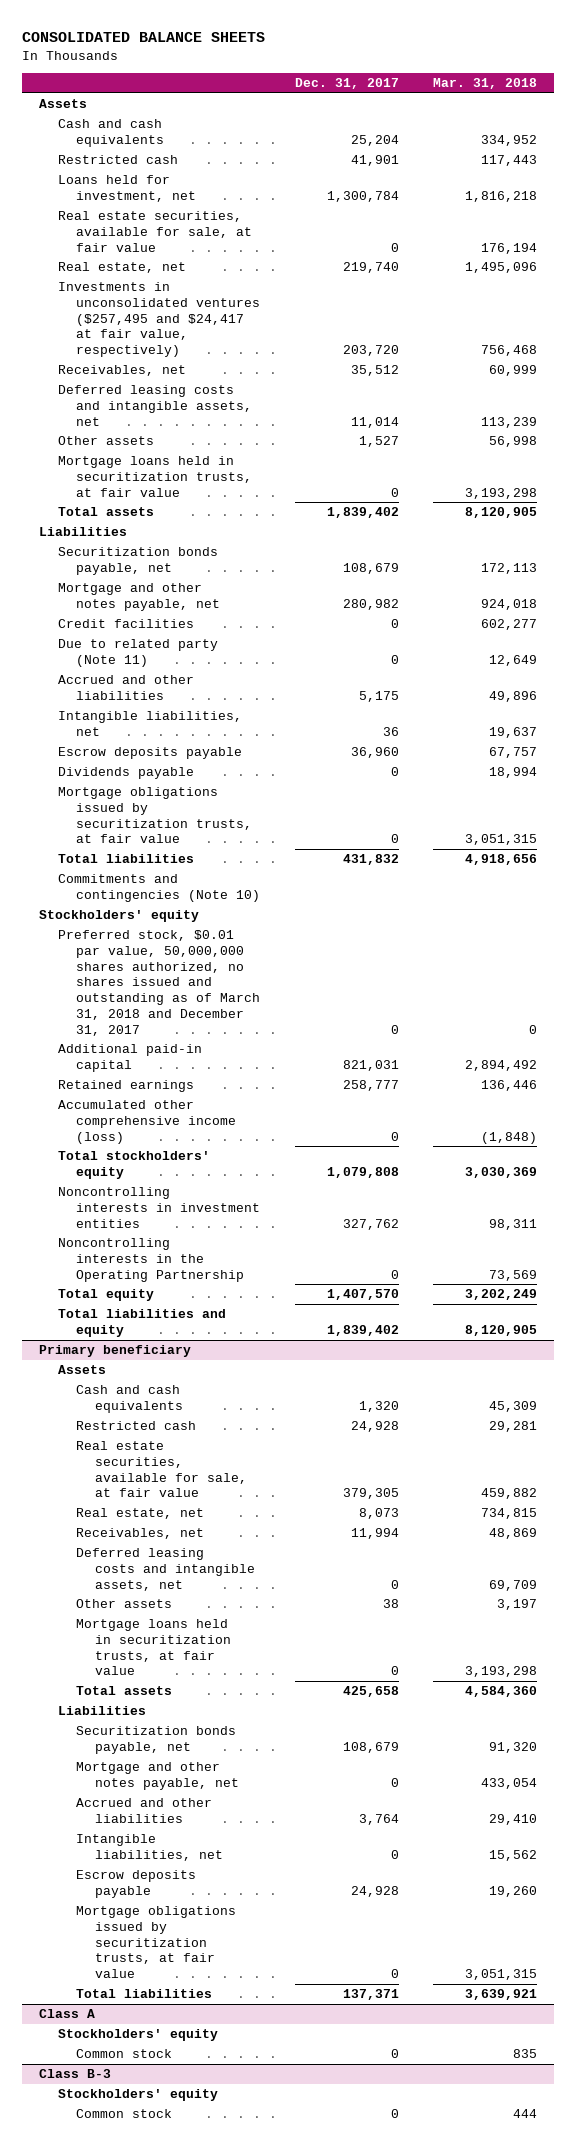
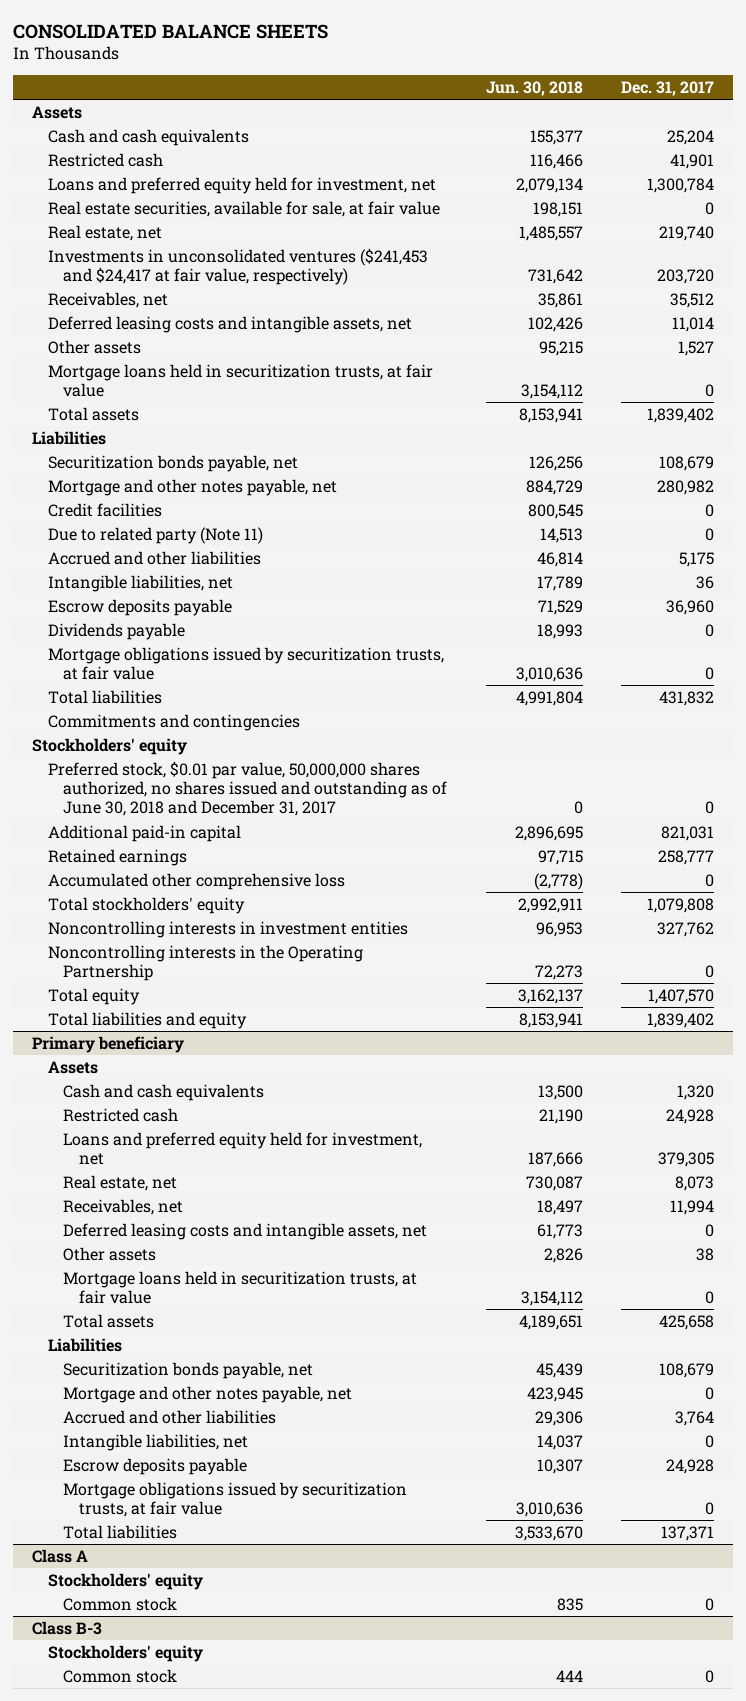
[432,78,537,90] Mar. 31, 2018 -> none
none -> [485,80,583,96] Jun. 30, 2018
[57,175,197,202] Loans held for investment, net -> [47,176,436,194] Loans and preferred equity held for investment, net
[57,282,261,358] Investments in unconsolidated ventures ($257,495 and $24,417 at fair value, respectively) -> [47,247,428,286] Investments in unconsolidated ventures ($241,453 and $24,417 at fair value, respectively)
[57,874,261,902] Commitments and contingencies (Note 10) -> [47,713,300,731] Commitments and contingencies
[57,930,261,1036] Preferred stock, $0.01 par value, 50,000,000 shares authorized, no shares issued and outstanding as of March 31, 2018 and December 31, 2017 -> [47,760,448,817] Preferred stock, $0.01 par value, 50,000,000 shares authorized, no shares issued and outstanding as of June 30, 2018 and December 31, 2017
[57,1100,237,1144] Accumulated other comprehensive income (loss) -> [47,872,345,890] Accumulated other comprehensive loss
[76,1441,247,1498] Real estate securities, available for sale, at fair value -> [63,1131,423,1166] Loans and preferred equity held for investment, net

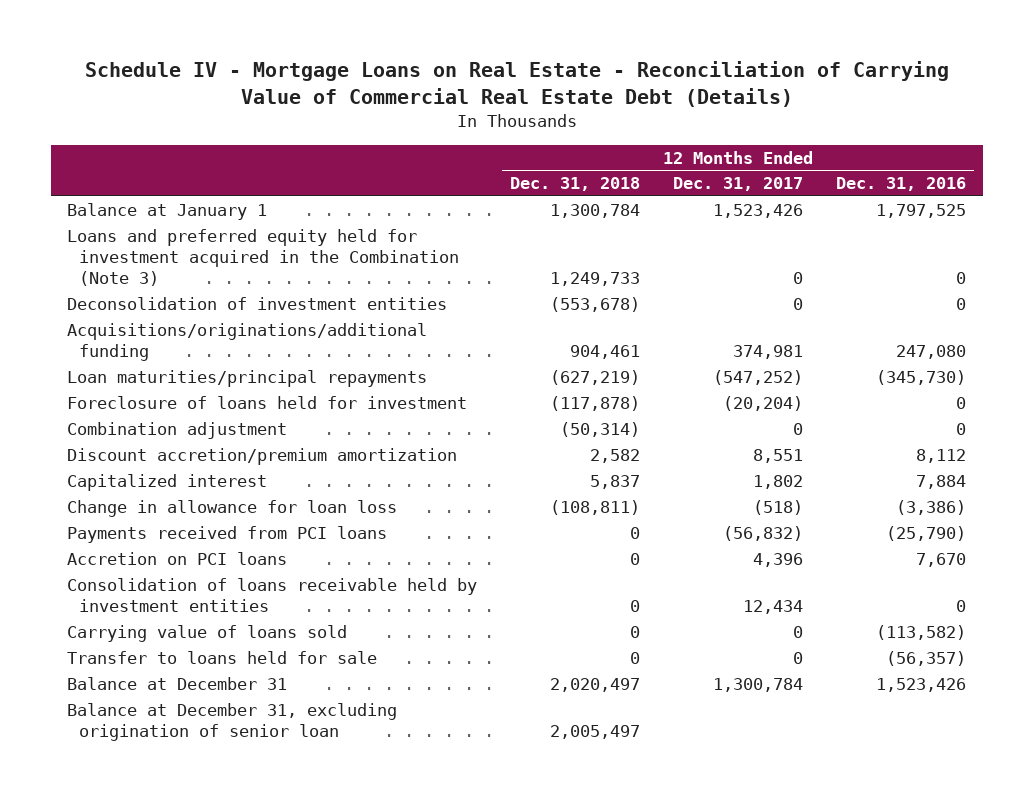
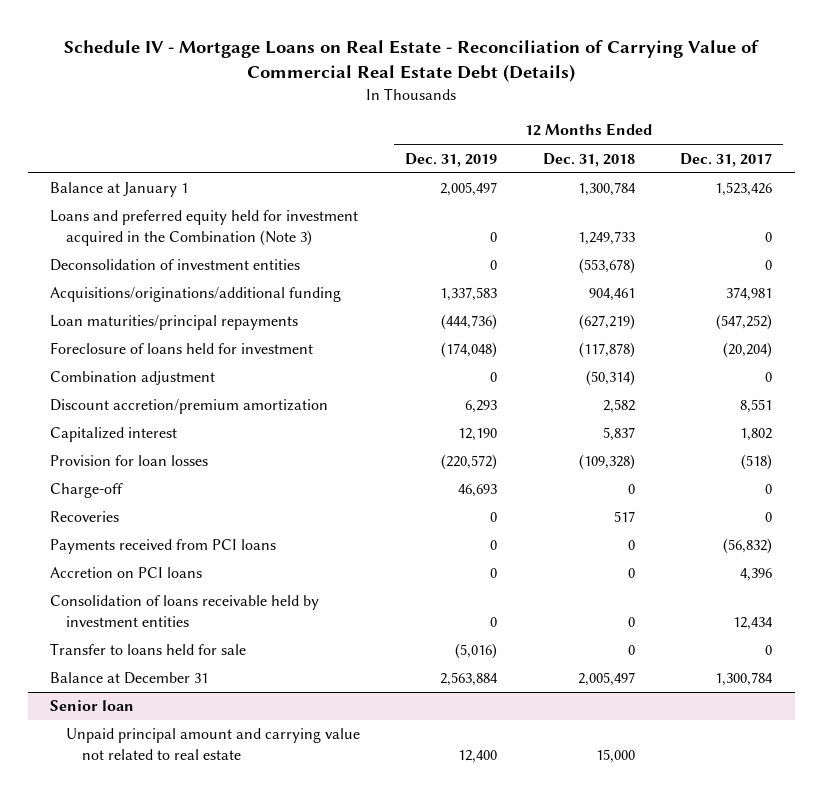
[836,177,967,192] Dec. 31, 2016 -> none
none -> [405,152,498,167] Dec. 31, 2019
[67,500,398,518] Change in allowance for loan loss -> [50,455,209,467] Provision for loan losses
[550,500,641,516] (108,811) -> [578,454,635,471] (109,328)
none -> [50,483,124,499] Charge-off
none -> [50,511,120,523] Recoveries
[67,625,348,643] Carrying value of loans sold -> none
[67,703,398,742] Balance at December 31, excluding origination of senior loan -> none
[550,678,641,693] 2,020,497 -> [577,672,635,687] 2,005,497
none -> [50,700,135,712] Senior loan
none -> [66,728,361,760] Unpaid principal amount and carrying value not related to real estate

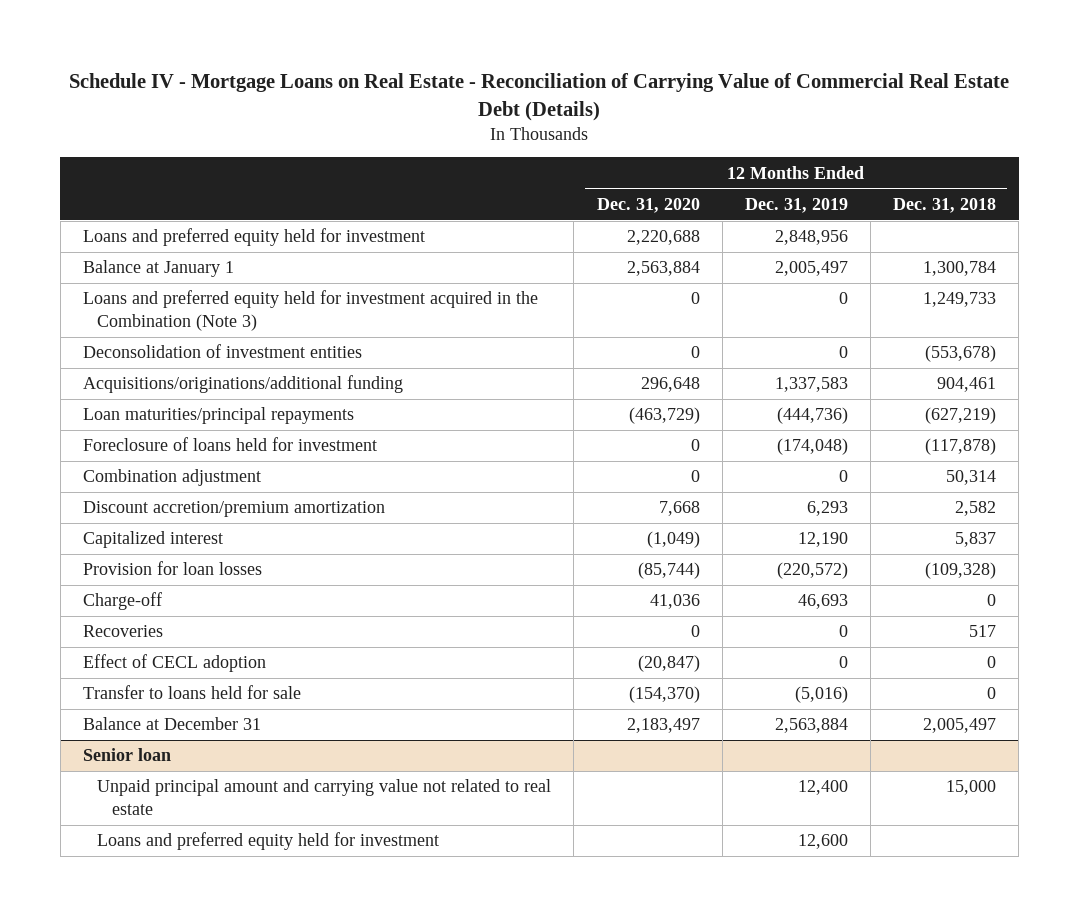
[679,152,772,167] Dec. 31, 2017 -> none
none -> [596,197,700,213] Dec. 31, 2020
none -> [82,228,425,247] Loans and preferred equity held for investment
[585,370,635,387] (50,314) -> [945,470,996,486] 50,314
[50,539,277,555] Payments received from PCI loans -> none
[50,567,203,579] Accretion on PCI loans -> none
[50,595,320,627] Consolidation of loans receivable held by investment entities -> none
none -> [82,654,266,673] Effect of CECL adoption
none -> [97,832,440,851] Loans and preferred equity held for investment

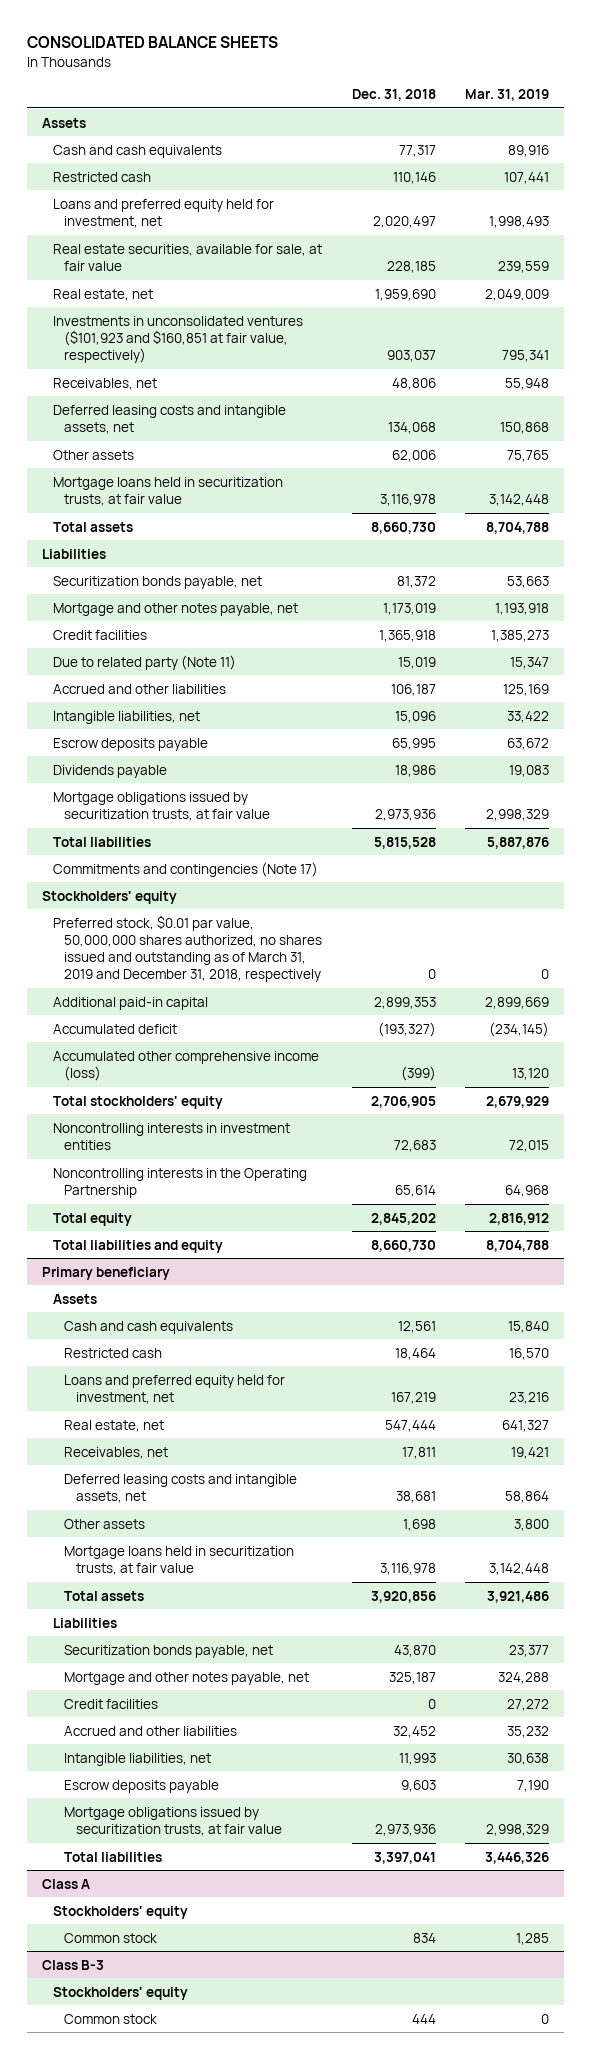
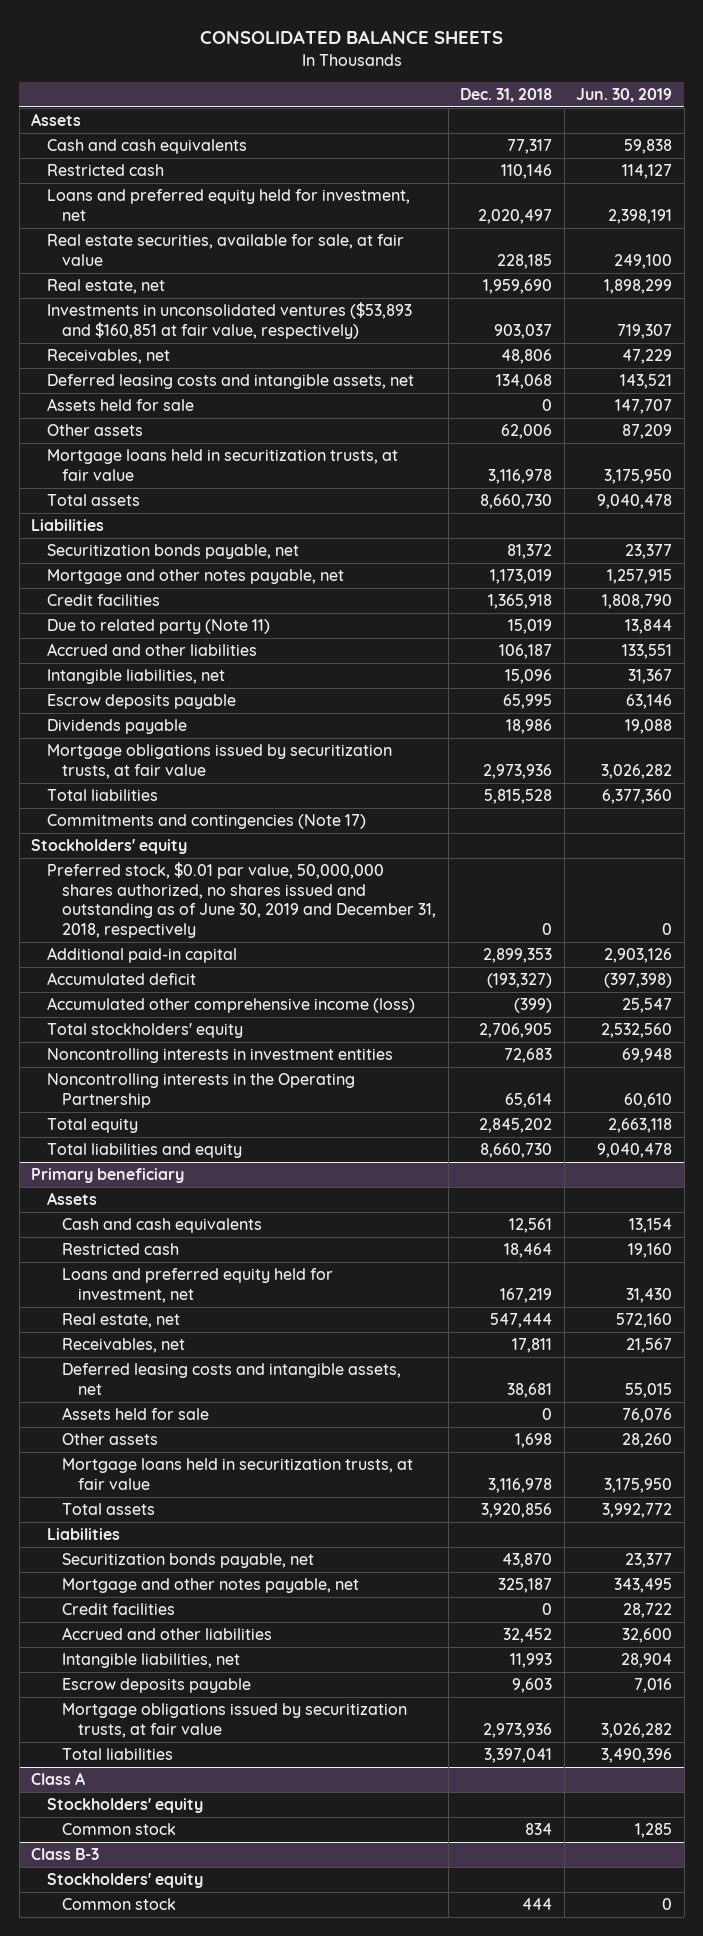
[465,89,550,102] Mar. 31, 2019 -> none
none -> [576,87,673,102] Jun. 30, 2019
[53,315,304,364] Investments in unconsolidated ventures ($101,923 and $160,851 at fair value, respectively) -> [46,302,412,339] Investments in unconsolidated ventures ($53,893 and $160,851 at fair value, respectively)
none -> [46,398,194,412] Assets held for sale
[53,914,323,983] Preferred stock, $0.01 par value, 50,000,000 shares authorized, no shares issued and outstanding as of March 31, 2019 and December 31, 2018, respectively -> [46,862,437,939] Preferred stock, $0.01 par value, 50,000,000 shares authorized, no shares issued and outstanding as of June 30, 2019 and December 31, 2018, respectively
none -> [62,1407,210,1421] Assets held for sale

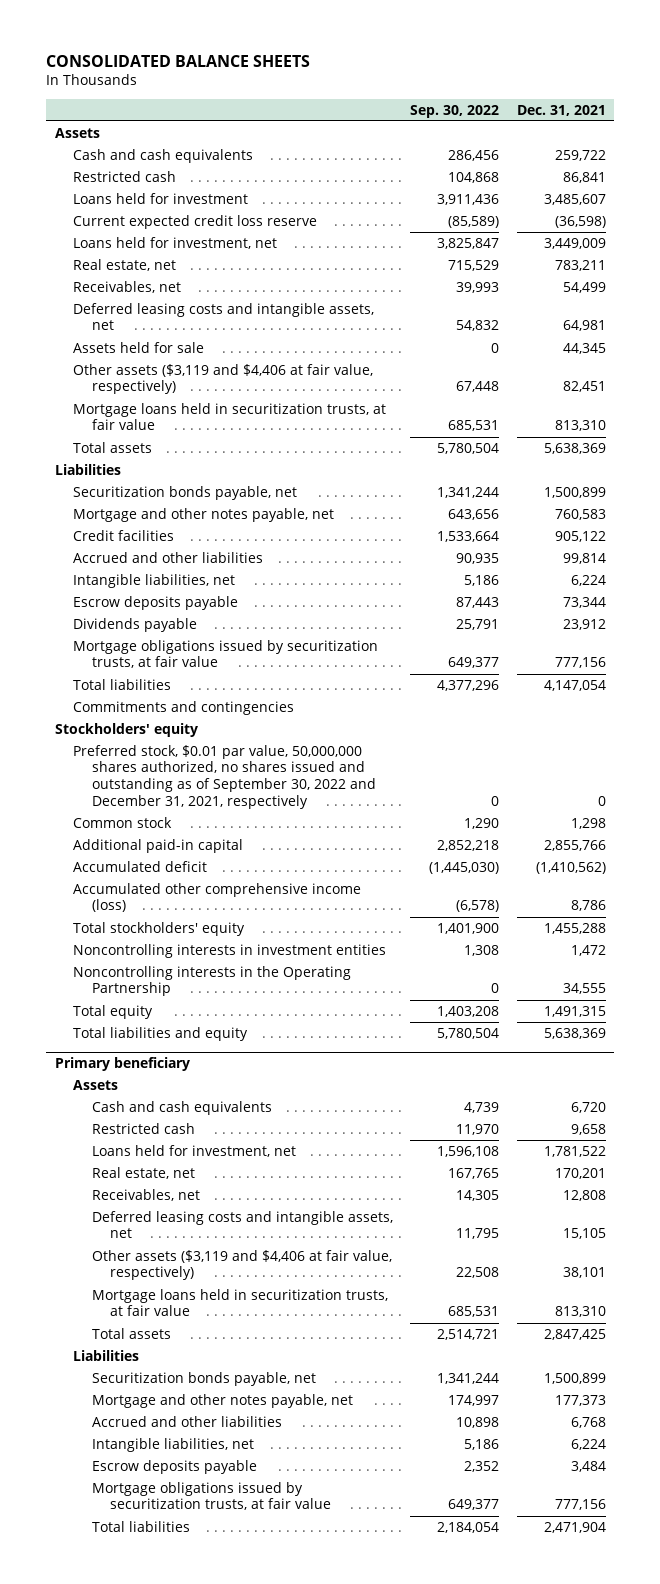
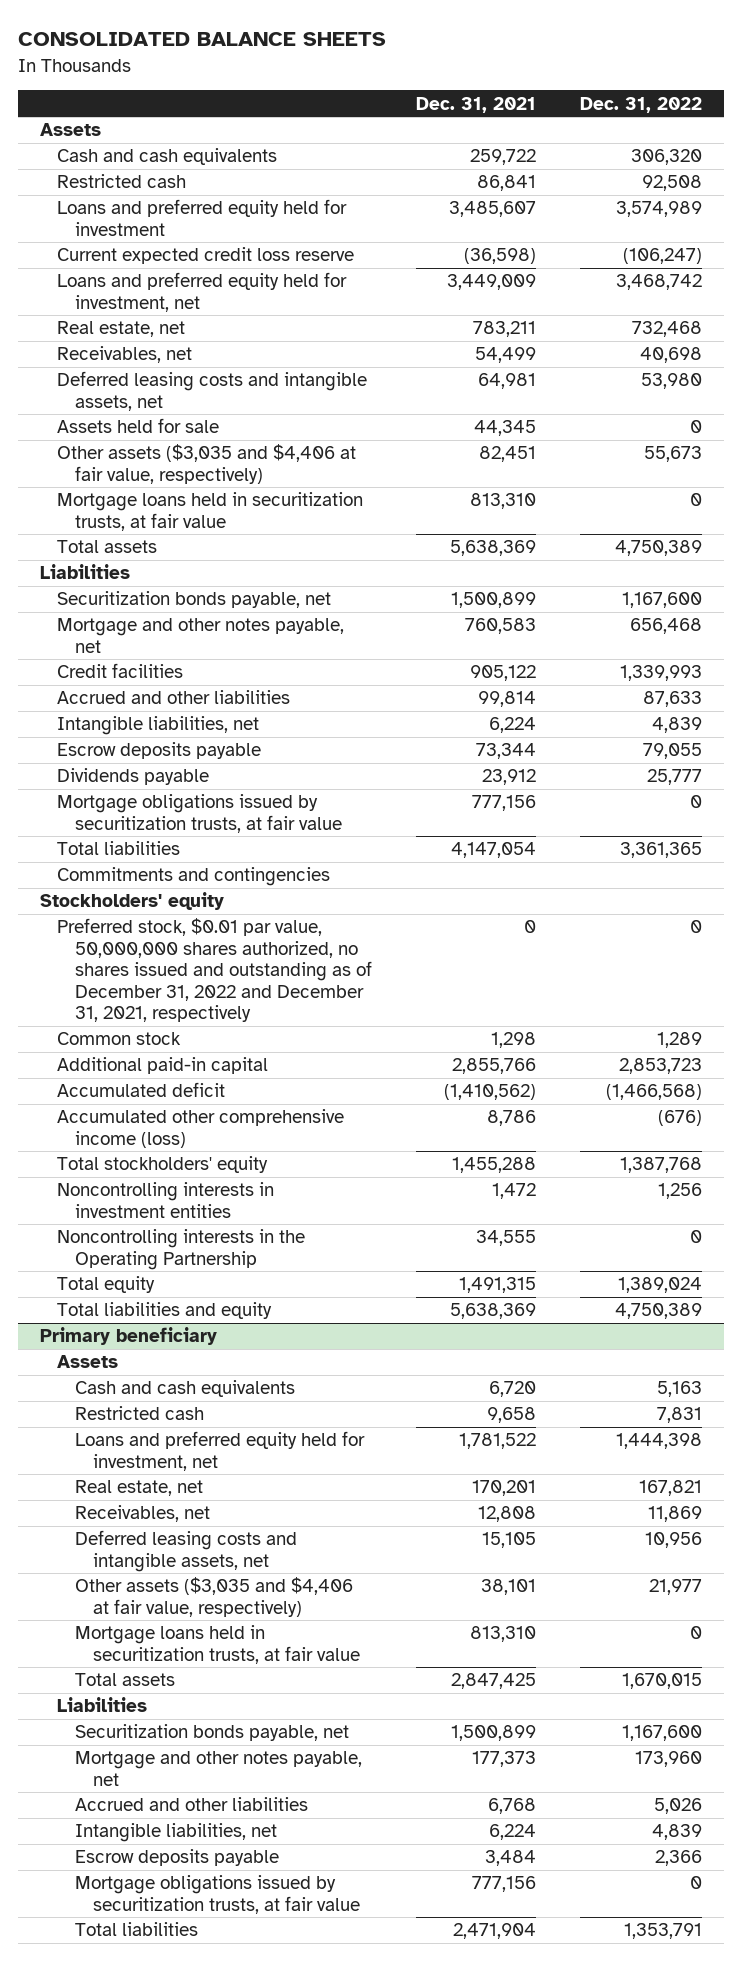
[410,104,500,118] Sep. 30, 2022 -> none
none -> [580,96,703,113] Dec. 31, 2022
[73,192,249,204] Loans held for investment -> [57,199,348,236] Loans and preferred equity held for investment
[73,236,278,249] Loans held for investment, net -> [57,272,348,312] Loans and preferred equity held for investment, net
[73,363,374,395] Other assets ($3,119 and $4,406 at fair value, respectively) -> [57,444,357,484] Other assets ($3,035 and $4,406 at fair value, respectively)
[73,744,376,810] Preferred stock, $0.01 par value, 50,000,000 shares authorized, no shares issued and outstanding as of September 30, 2022 and December 31, 2021, respectively -> [57,918,373,1023] Preferred stock, $0.01 par value, 50,000,000 shares authorized, no shares issued and outstanding as of December 31, 2022 and December 31, 2021, respectively
[91,1144,296,1157] Loans held for investment, net -> [75,1431,366,1471] Loans and preferred equity held for investment, net
[91,1249,392,1281] Other assets ($3,119 and $4,406 at fair value, respectively) -> [75,1577,354,1617] Other assets ($3,035 and $4,406 at fair value, respectively)

